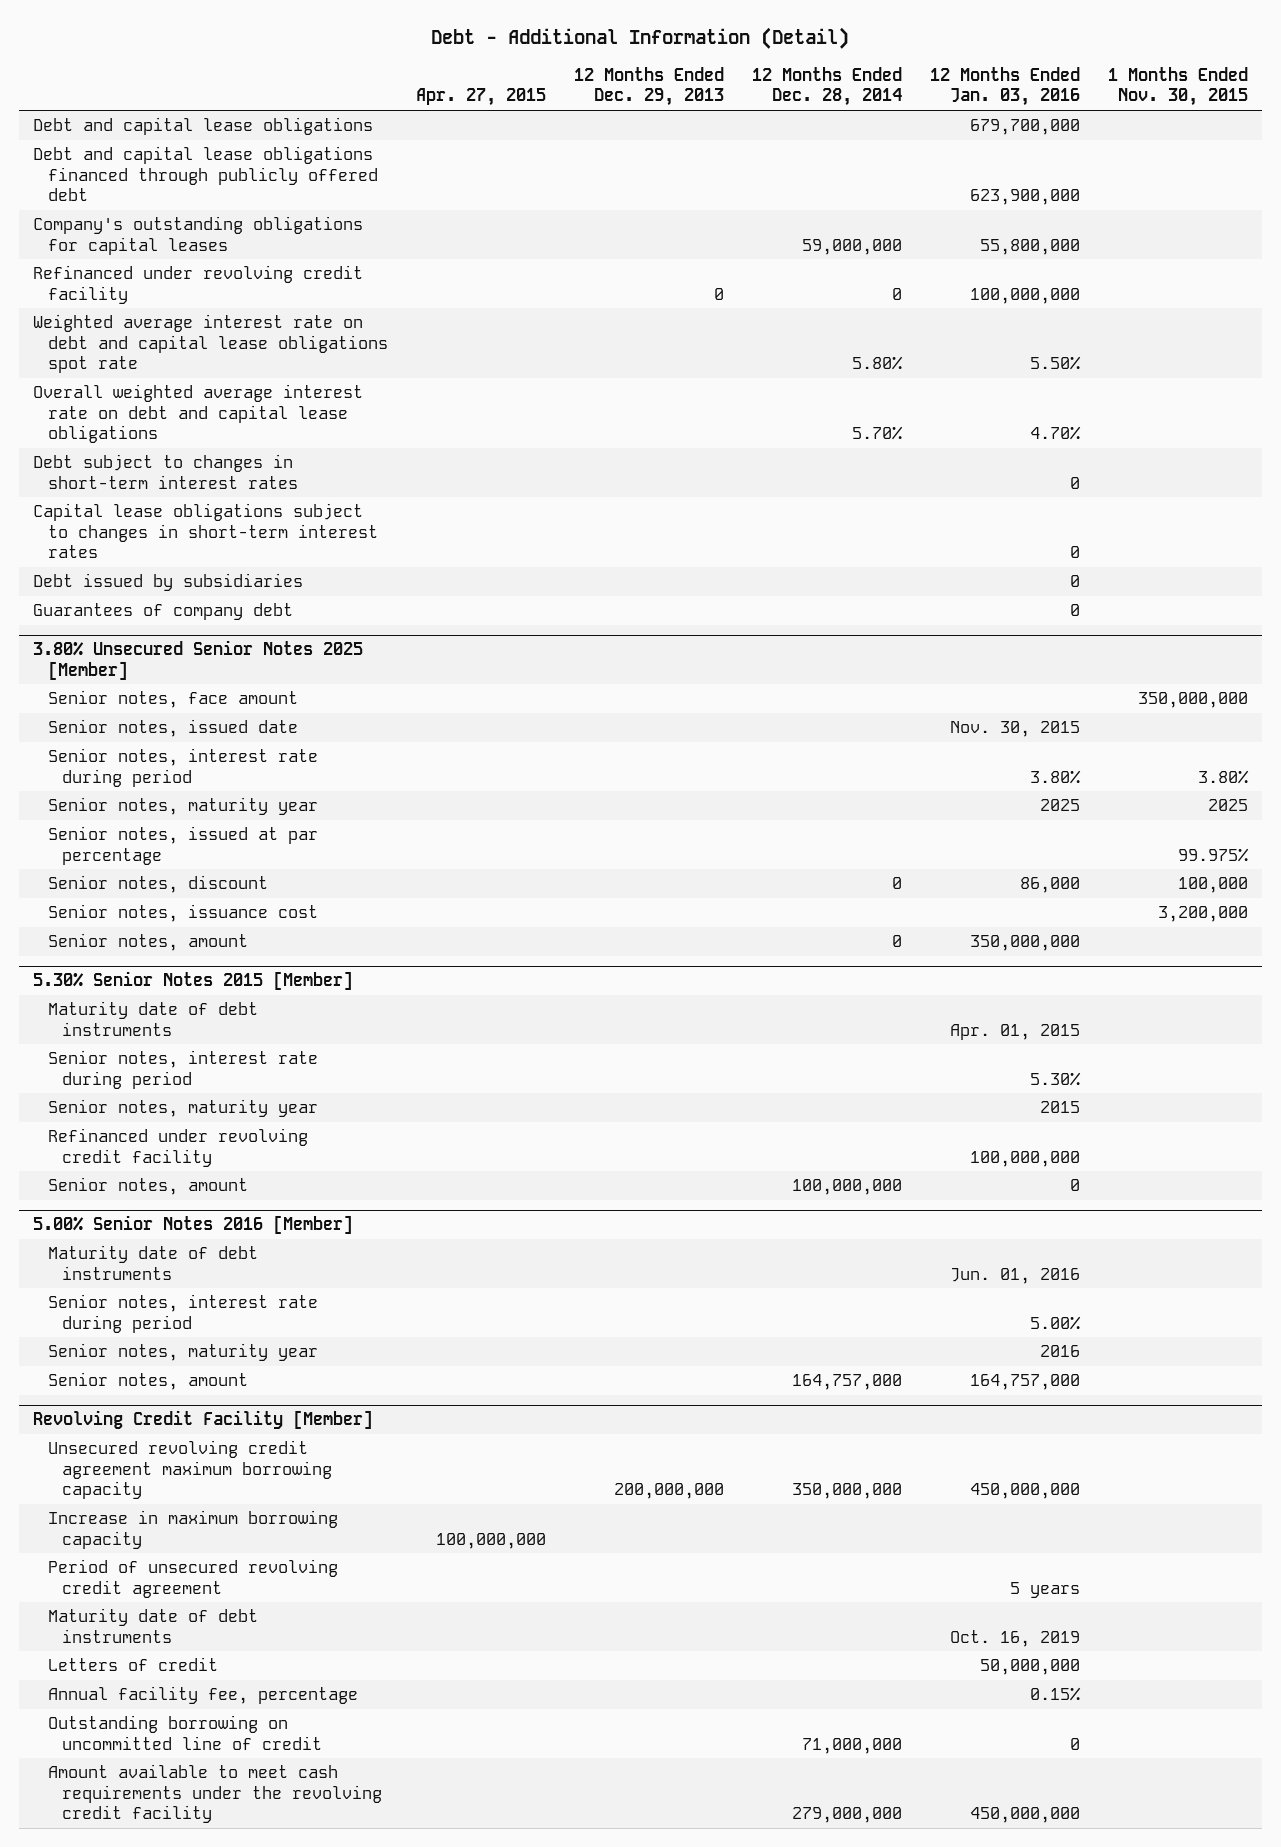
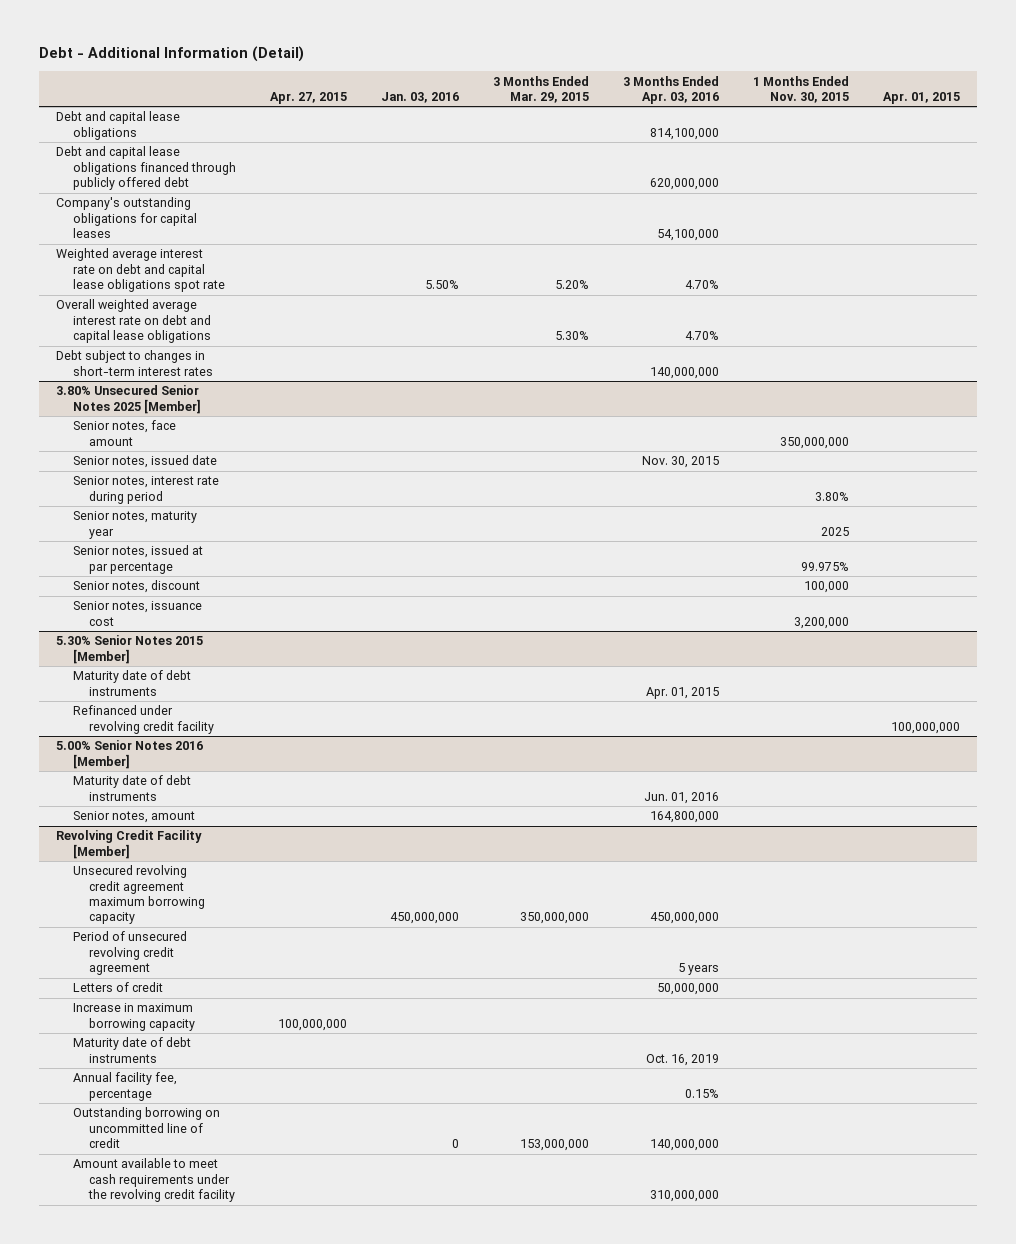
[573,66,724,107] 12 Months Ended Dec. 29, 2013 -> none
[751,66,902,107] 12 Months Ended Dec. 28, 2014 -> none
[930,66,1081,107] 12 Months Ended Jan. 03, 2016 -> none
none -> [380,91,459,103] Jan. 03, 2016
none -> [492,75,589,103] 3 Months Ended Mar. 29, 2015
none -> [622,75,719,104] 3 Months Ended Apr. 03, 2016
none -> [882,91,960,104] Apr. 01, 2015
[32,265,363,304] Refinanced under revolving credit facility -> none
[32,503,378,558] Capital lease obligations subject to changes in short-term interest rates -> none
[32,573,303,592] Debt issued by subsidiaries -> none
[32,603,293,621] Guarantees of company debt -> none
[47,933,248,952] Senior notes, amount -> none
[47,1050,318,1089] Senior notes, interest rate during period -> none
[47,1099,318,1118] Senior notes, maturity year -> none
[47,1177,248,1196] Senior notes, amount -> none
[47,1294,318,1333] Senior notes, interest rate during period -> none
[47,1343,318,1362] Senior notes, maturity year -> none
[47,1510,338,1549] Increase in maximum borrowing capacity -> [72,1003,196,1031] Increase in maximum borrowing capacity
[47,1608,258,1643] Maturity date of debt instruments -> [72,1037,191,1063] Maturity date of debt instruments

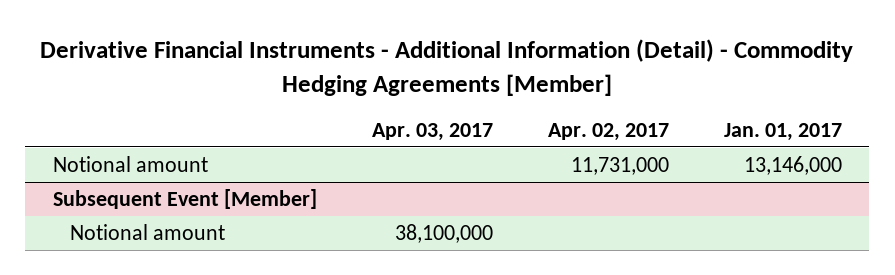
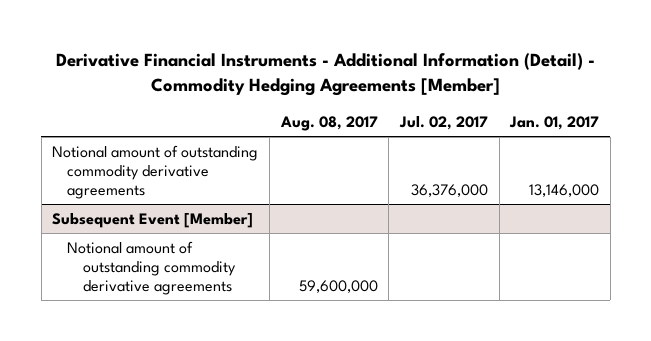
[371,122,493,141] Apr. 03, 2017 -> none
[547,122,669,141] Apr. 02, 2017 -> none
none -> [279,115,378,131] Aug. 08, 2017
none -> [398,115,488,130] Jul. 02, 2017
[52,155,208,172] Notional amount -> [52,144,259,200] Notional amount of outstanding commodity derivative agreements
[69,223,225,240] Notional amount -> [67,240,236,296] Notional amount of outstanding commodity derivative agreements

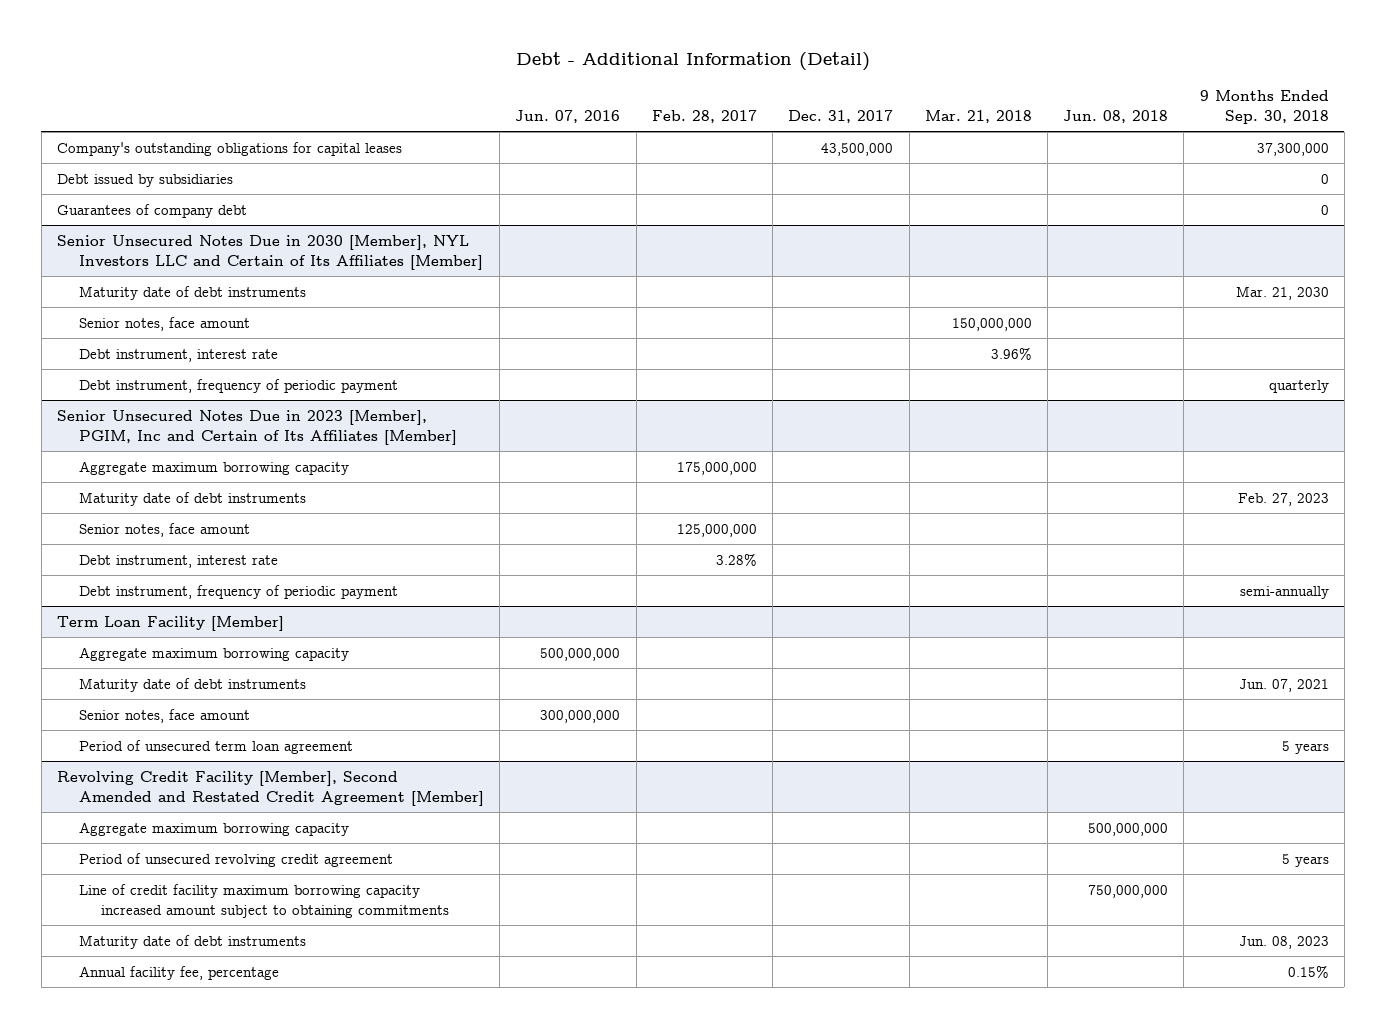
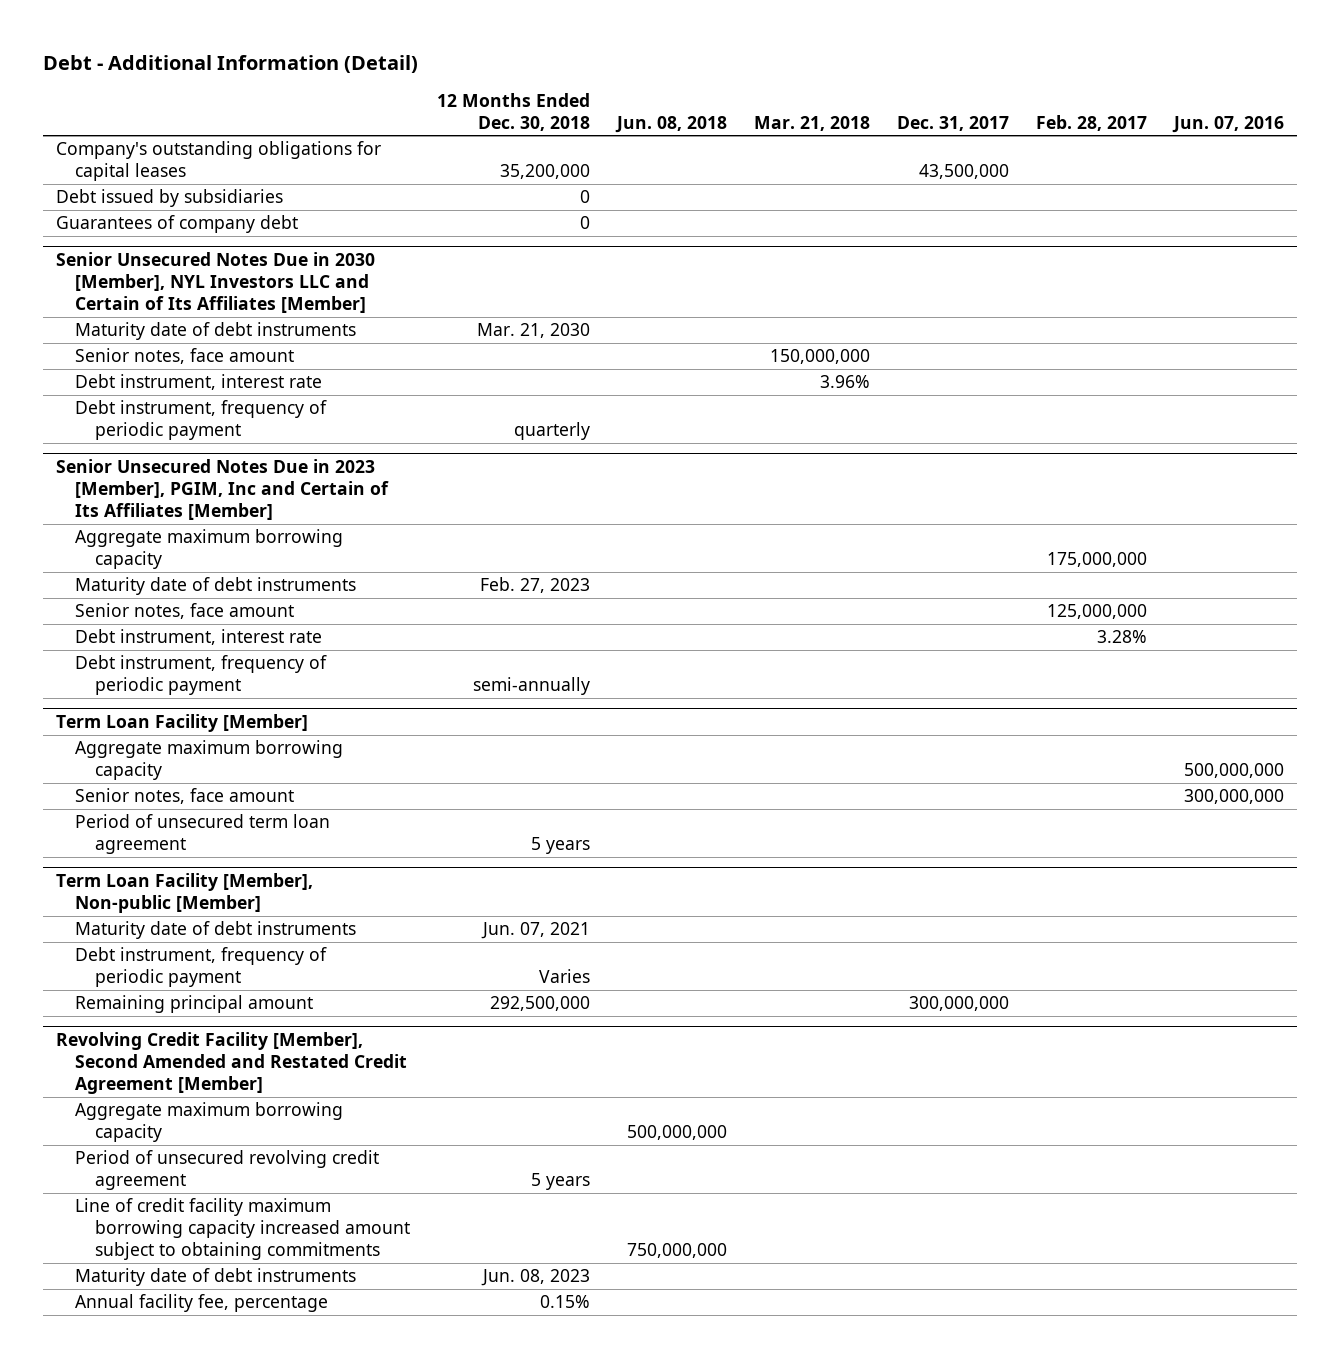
[1199,90,1329,124] 9 Months Ended Sep. 30, 2018 -> none
none -> [436,92,590,131] 12 Months Ended Dec. 30, 2018
[79,677,307,692] Maturity date of debt instruments -> none
none -> [56,873,314,914] Term Loan Facility [Member], Non-public [Member]
none -> [75,921,357,940] Maturity date of debt instruments
none -> [75,947,328,988] Debt instrument, frequency of periodic payment
none -> [75,995,314,1014] Remaining principal amount

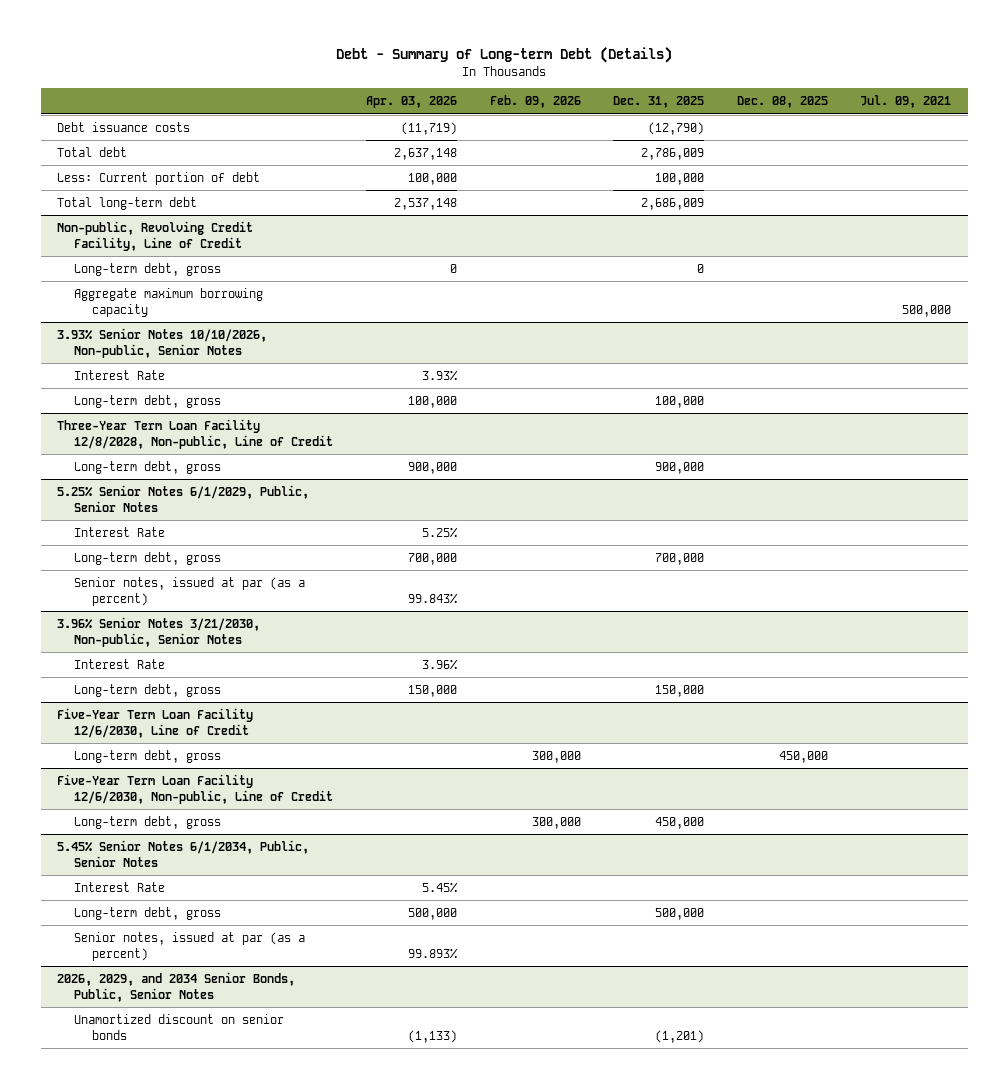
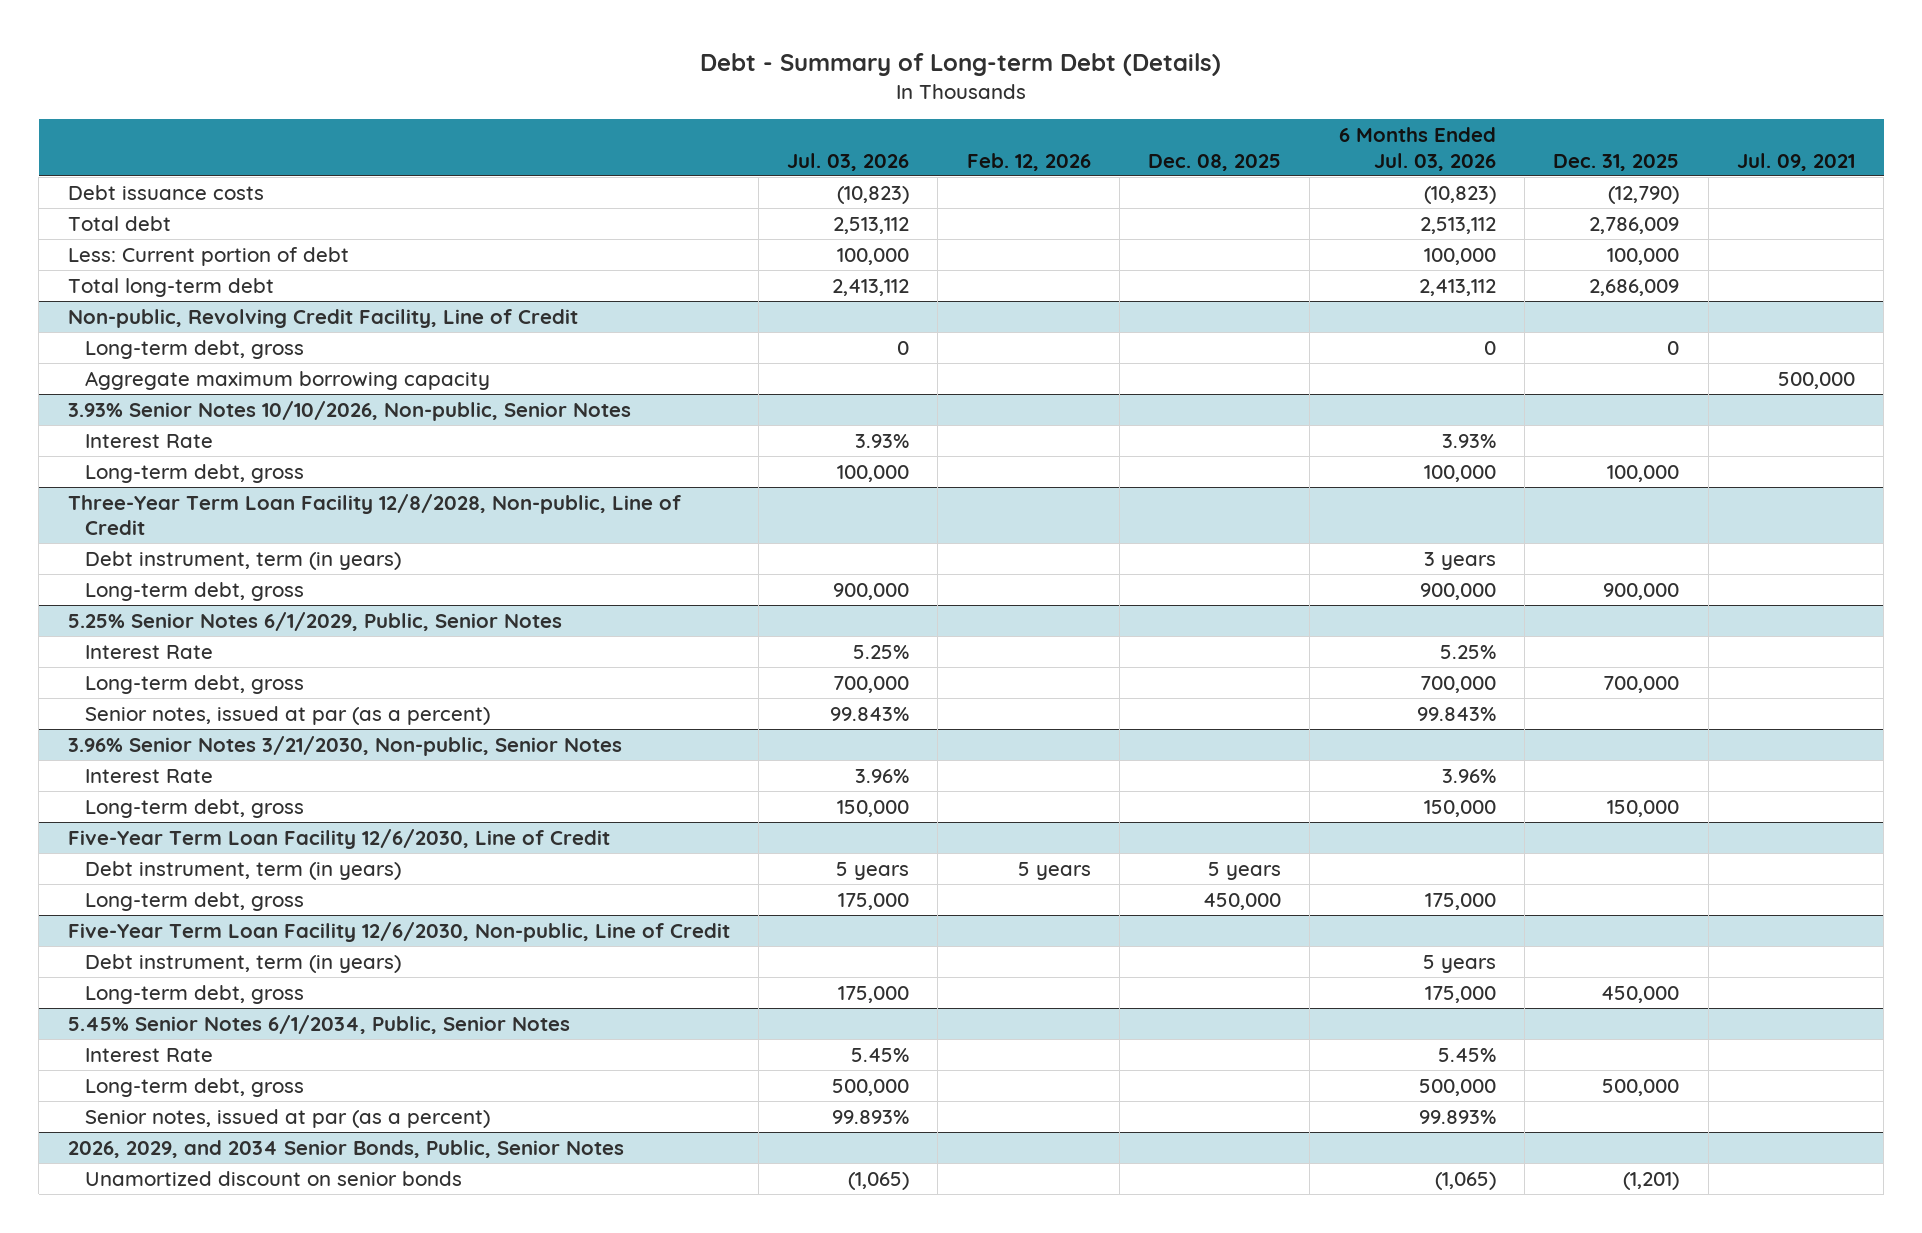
[366,96,458,109] Apr. 03, 2026 -> none
[489,95,581,109] Feb. 09, 2026 -> none
none -> [787,152,910,171] Jul. 03, 2026
none -> [966,152,1091,171] Feb. 12, 2026
none -> [1338,127,1496,171] 6 Months Ended Jul. 03, 2026
none -> [85,550,402,570] Debt instrument, term (in years)
none -> [85,860,402,880] Debt instrument, term (in years)
none -> [85,953,402,973] Debt instrument, term (in years)

